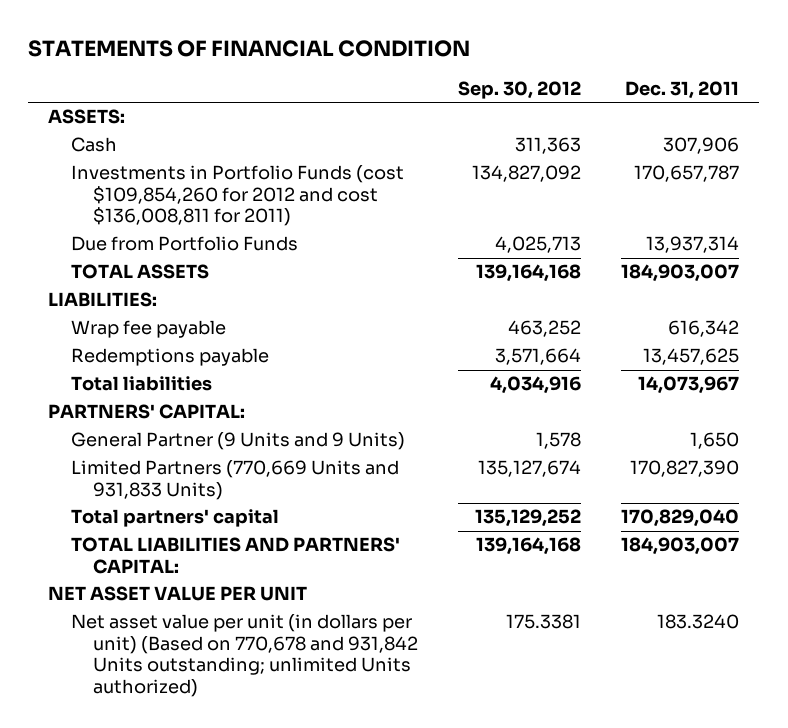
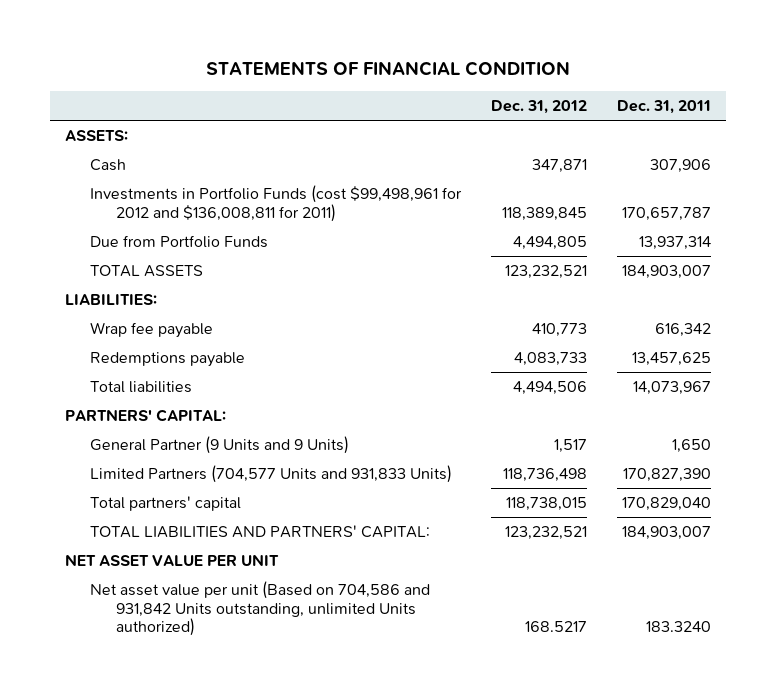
[458,80,582,99] Sep. 30, 2012 -> none
none -> [491,100,588,115] Dec. 31, 2012
[70,165,404,227] Investments in Portfolio Funds (cost $109,854,260 for 2012 and cost $136,008,811 for 2011) -> [90,185,463,222] Investments in Portfolio Funds (cost $99,498,961 for 2012 and $136,008,811 for 2011)
[70,460,399,500] Limited Partners (770,669 Units and 931,833 Units) -> [90,465,453,484] Limited Partners (704,577 Units and 931,833 Units)
[70,614,419,697] Net asset value per unit (in dollars per unit) (Based on 770,678 and 931,842 Units outstanding; unlimited Units authorized) -> [90,581,431,637] Net asset value per unit (Based on 704,586 and 931,842 Units outstanding, unlimited Units authorized)

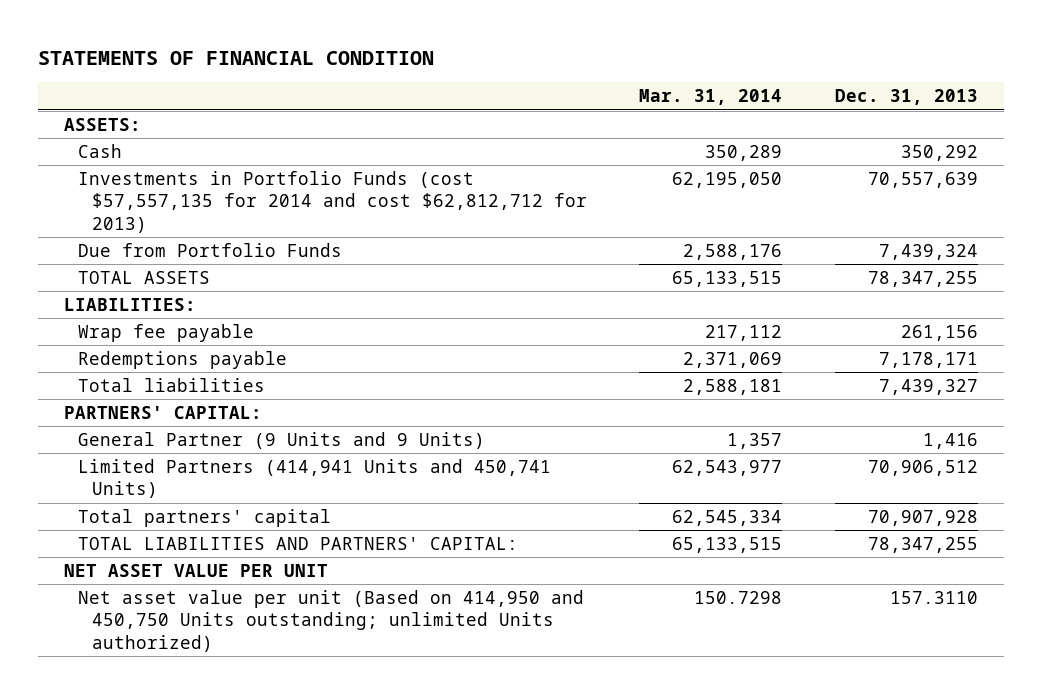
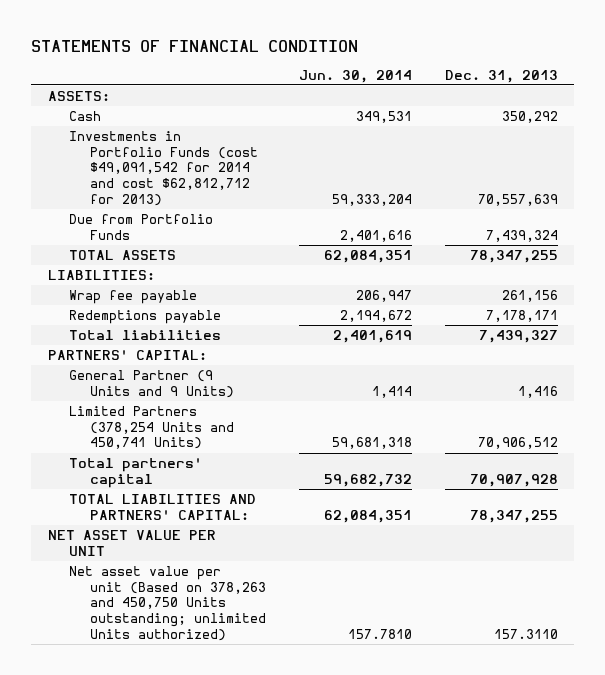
[639,89,783,106] Mar. 31, 2014 -> none
none -> [298,69,412,83] Jun. 30, 2014
[77,170,587,233] Investments in Portfolio Funds (cost $57,557,135 for 2014 and cost $62,812,712 for 2013) -> [68,131,258,206] Investments in Portfolio Funds (cost $49,091,542 for 2014 and cost $62,812,712 for 2013)
[77,458,551,499] Limited Partners (414,941 Units and 450,741 Units) -> [68,406,234,450] Limited Partners (378,254 Units and 450,741 Units)
[77,589,584,652] Net asset value per unit (Based on 414,950 and 450,750 Units outstanding; unlimited Units authorized) -> [68,566,266,641] Net asset value per unit (Based on 378,263 and 450,750 Units outstanding; unlimited Units authorized)

